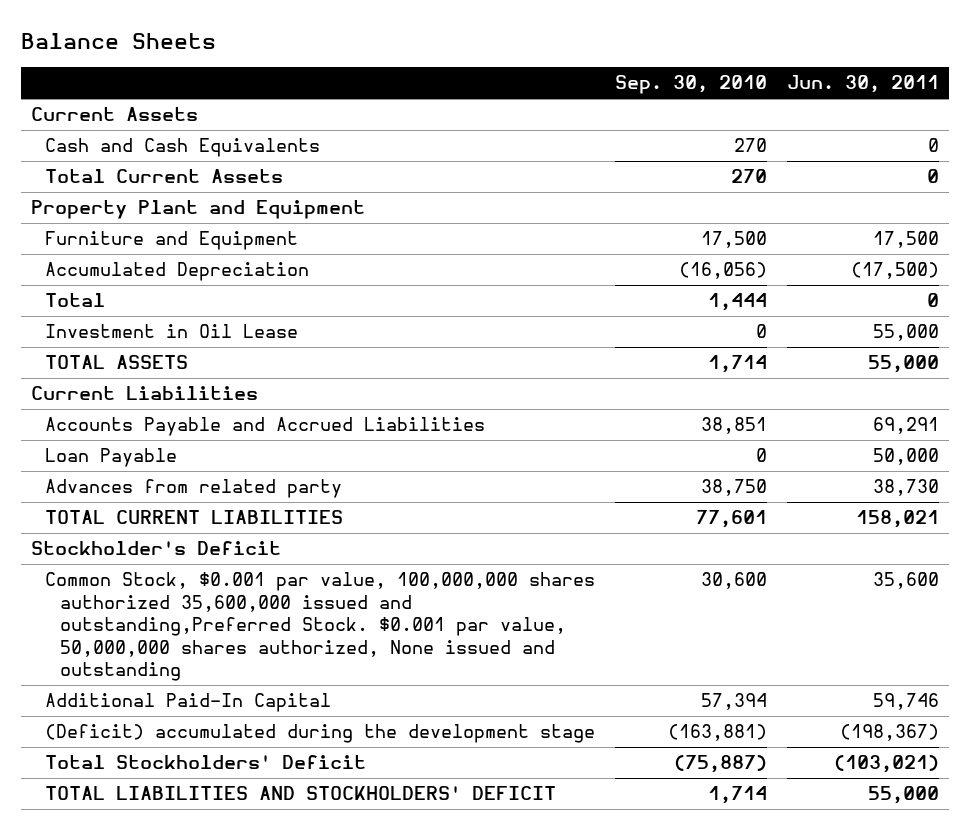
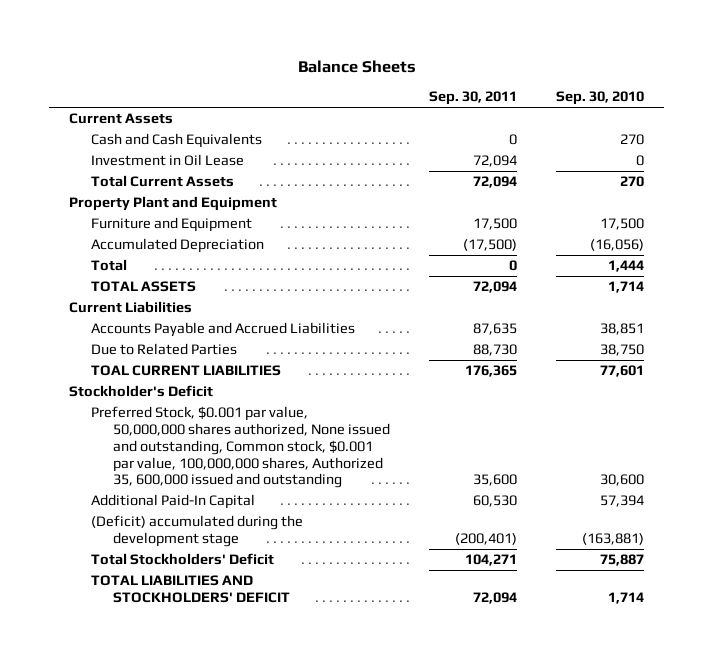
[787,75,940,94] Jun. 30, 2011 -> none
none -> [429,91,518,106] Sep. 30, 2011
[45,324,299,339] Investment in Oil Lease -> [91,154,245,167] Investment in Oil Lease
[45,448,178,468] Loan Payable -> none
[45,479,343,499] Advances from related party -> [91,343,238,356] Due to Related Parties
[45,510,344,525] TOTAL CURRENT LIABILITIES -> [91,365,282,377] TOAL CURRENT LIABILITIES
[45,572,596,682] Common Stock, $0.001 par value, 100,000,000 shares authorized 35,600,000 issued and outstanding,Preferred Stock. $0.001 par value, 50,000,000 shares authorized, None issued and outstanding -> [91,406,391,489] Preferred Stock, $0.001 par value, 50,000,000 shares authorized, None issued and outstanding, Common stock, $0.001 par value, 100,000,000 shares, Authorized 35, 600,000 issued and outstanding
[674,755,768,774] (75,887) -> [600,554,645,567] 75,887

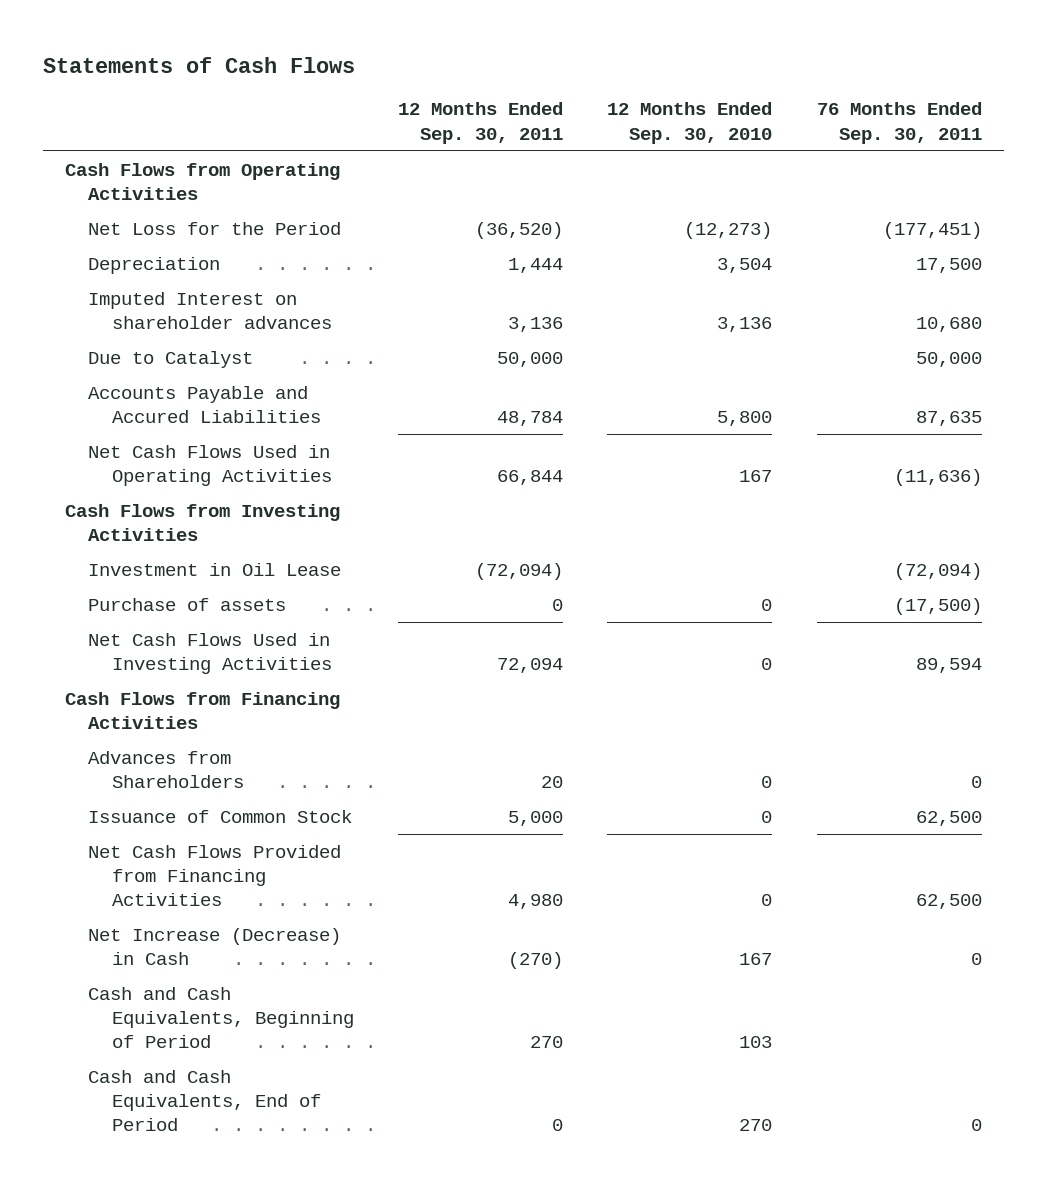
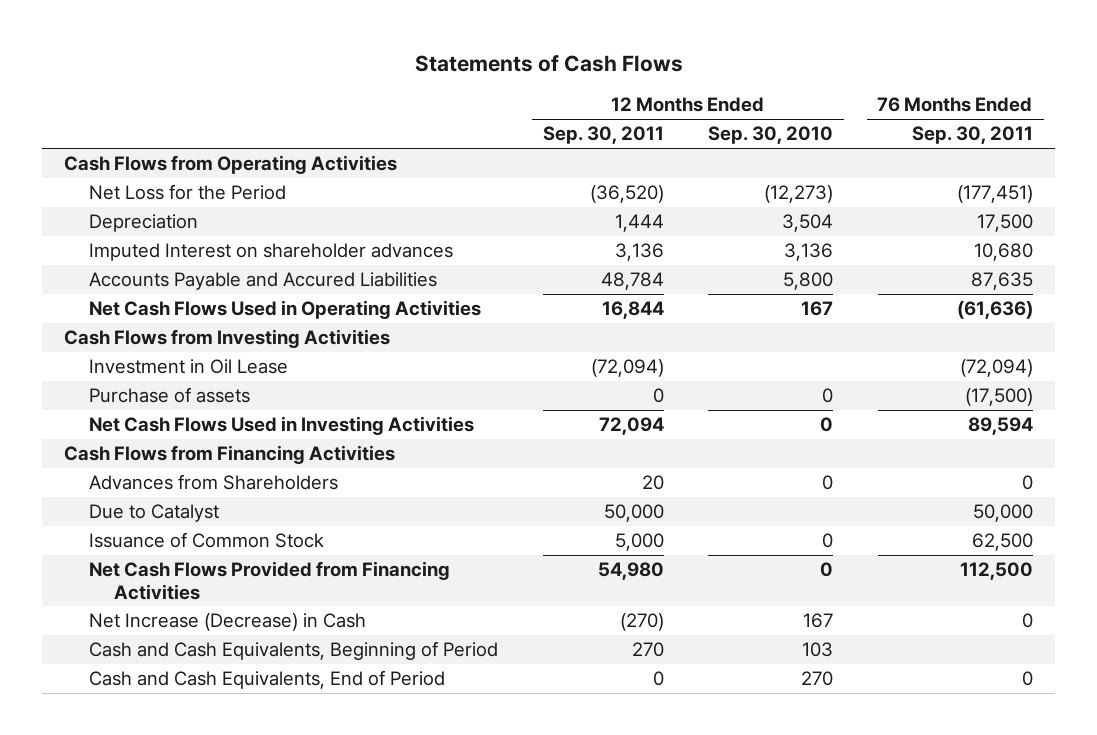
[497,470,564,486] 66,844 -> [601,301,664,320] 16,844
[893,469,982,487] (11,636) -> [956,301,1033,320] (61,636)
[88,350,254,368] Due to Catalyst -> [89,504,220,523] Due to Catalyst
[508,894,564,910] 4,980 -> [597,562,664,581] 54,980
[915,894,982,910] 62,500 -> [959,562,1033,581] 112,500

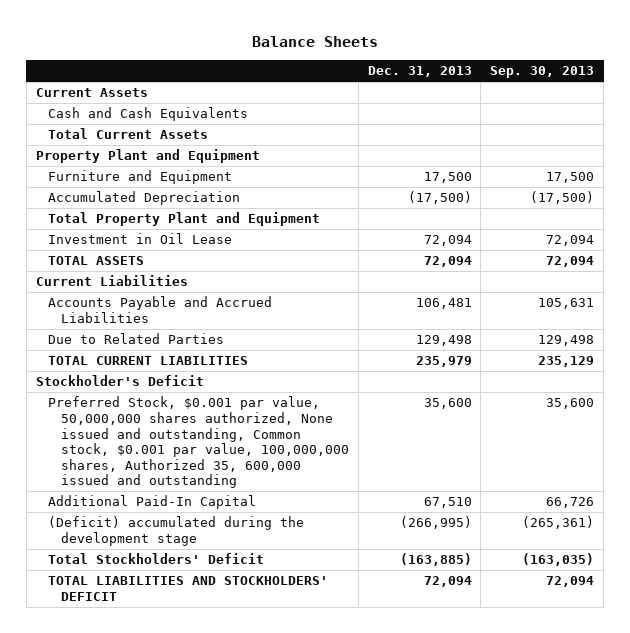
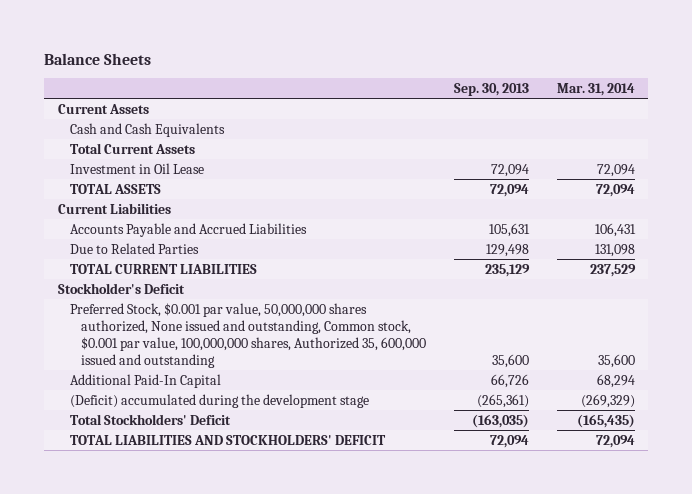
[367,66,472,78] Dec. 31, 2013 -> none
none -> [556,82,635,96] Mar. 31, 2014
[35,149,260,164] Property Plant and Equipment -> none
[48,170,233,185] Furniture and Equipment -> none
[48,191,241,206] Accumulated Depreciation -> none
[48,212,321,227] Total Property Plant and Equipment -> none

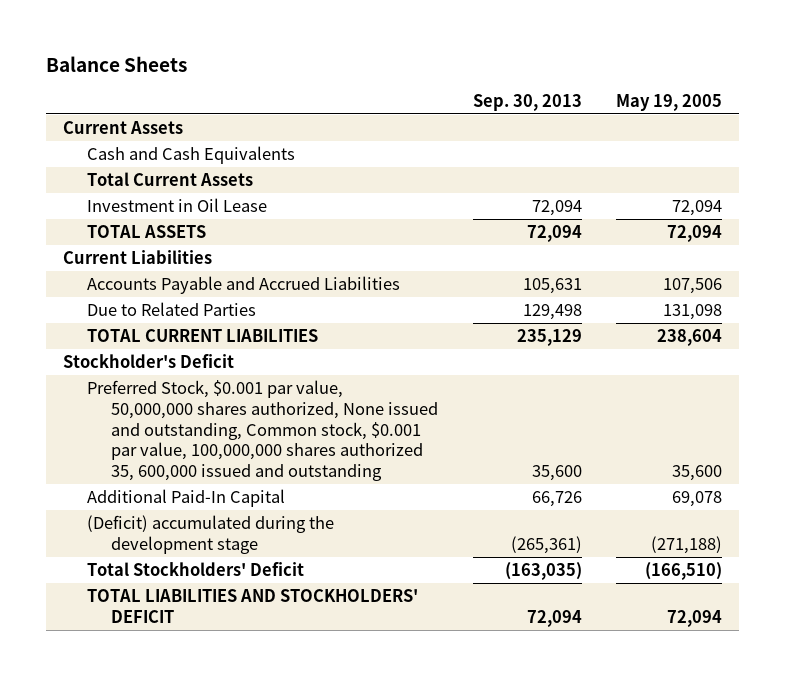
[556,82,635,96] Mar. 31, 2014 -> none
none -> [615,93,722,111] May 19, 2005
[69,302,427,368] Preferred Stock, $0.001 par value, 50,000,000 shares authorized, None issued and outstanding, Common stock, $0.001 par value, 100,000,000 shares, Authorized 35, 600,000 issued and outstanding -> [87,379,439,482] Preferred Stock, $0.001 par value, 50,000,000 shares authorized, None issued and outstanding, Common stock, $0.001 par value, 100,000,000 shares authorized 35, 600,000 issued and outstanding

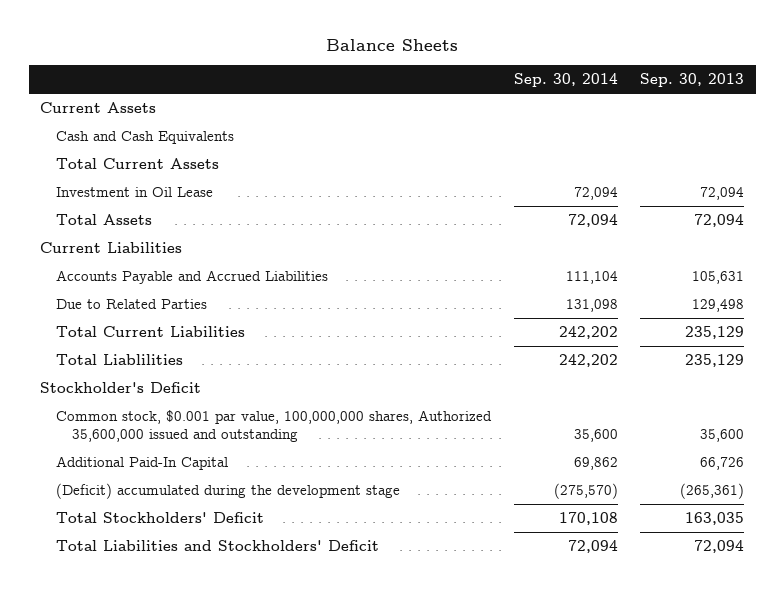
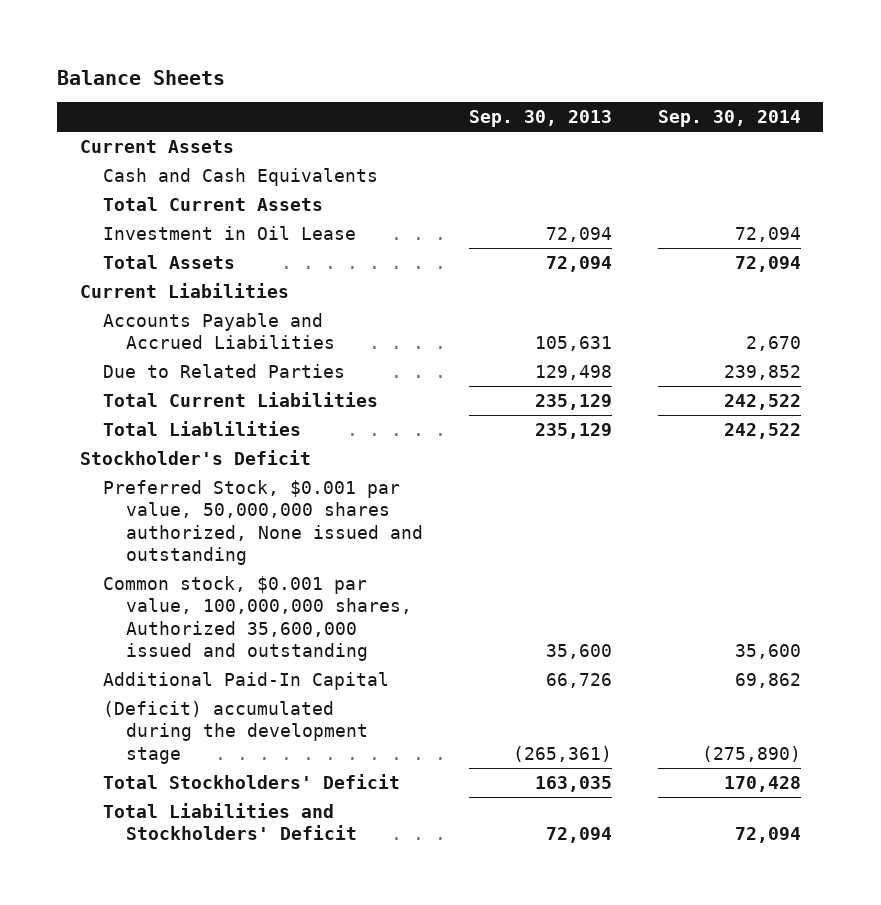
[565,270,618,284] 111,104 -> [745,336,801,352] 2,670
[565,298,618,312] 131,098 -> [723,364,801,380] 239,852
[558,325,618,339] 242,202 -> [723,393,801,410] 242,522
[558,353,618,367] 242,202 -> [723,422,801,439] 242,522
none -> [103,479,424,566] Preferred Stock, $0.001 par value, 50,000,000 shares authorized, None issued and outstanding
[553,482,618,499] (275,570) -> [701,745,801,762] (275,890)
[558,511,618,525] 170,108 -> [723,775,801,792] 170,428

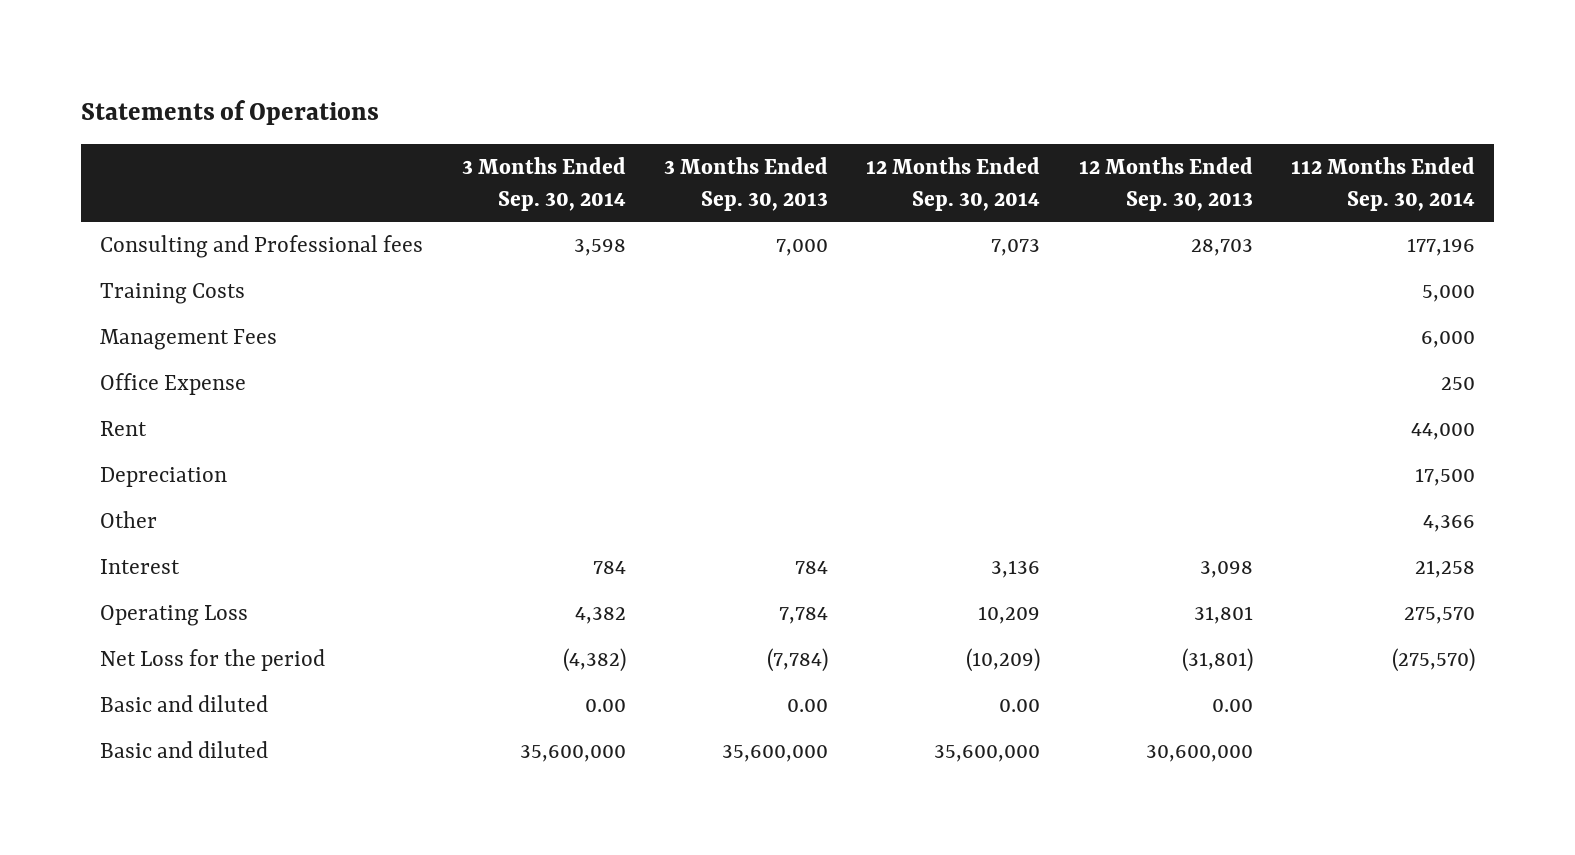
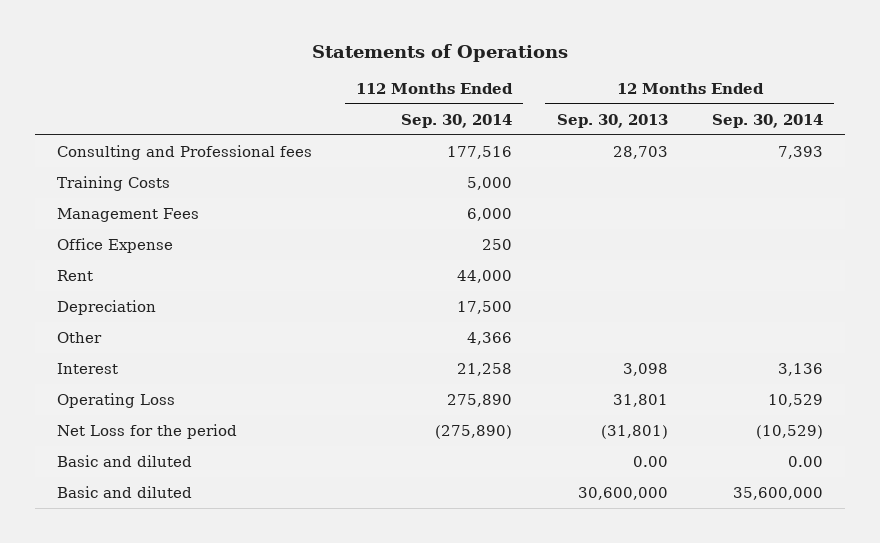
[461,157,626,211] 3 Months Ended Sep. 30, 2014 -> none
[663,157,828,211] 3 Months Ended Sep. 30, 2013 -> none
[991,238,1041,256] 7,073 -> [777,145,823,159] 7,393
[1406,237,1475,256] 177,196 -> [447,145,513,159] 177,516
[978,605,1041,624] 10,209 -> [767,393,823,407] 10,529
[1403,606,1475,624] 275,570 -> [447,393,513,407] 275,890
[966,647,1041,672] (10,209) -> [755,424,823,439] (10,529)
[1391,647,1475,672] (275,570) -> [435,424,513,439] (275,890)

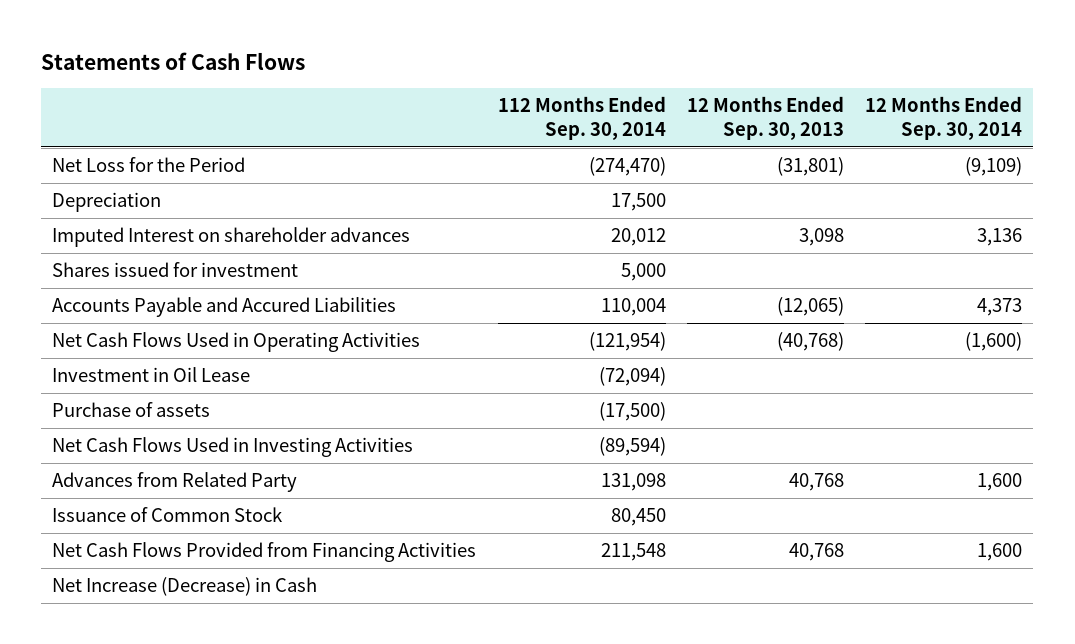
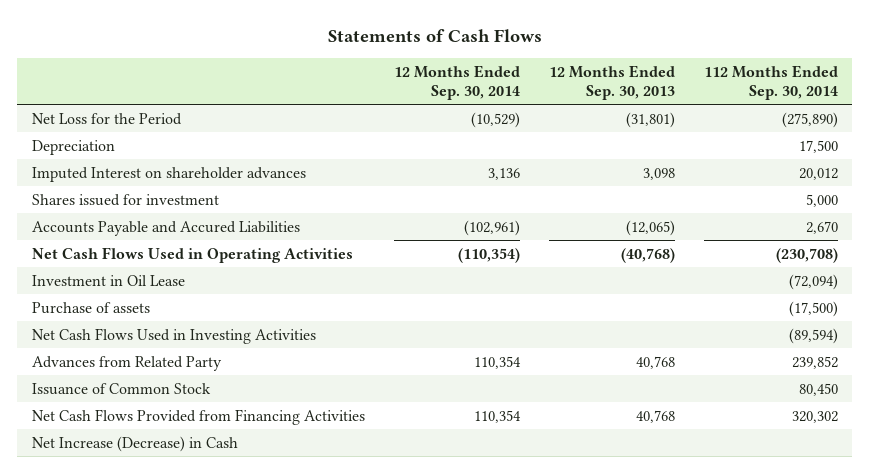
[588,156,666,176] (274,470) -> [781,111,838,128] (275,890)
[965,156,1023,176] (9,109) -> [470,111,520,128] (10,529)
[600,297,666,316] 110,004 -> [805,220,838,234] 2,670
[977,297,1023,316] 4,373 -> [463,219,520,236] (102,961)
[588,331,666,351] (121,954) -> [775,247,838,263] (230,708)
[965,331,1023,351] (1,600) -> [457,247,520,263] (110,354)
[600,472,666,491] 131,098 -> [791,355,838,369] 239,852
[977,472,1023,491] 1,600 -> [473,355,521,369] 110,354
[600,542,666,561] 211,548 -> [791,410,838,423] 320,302
[977,542,1023,561] 1,600 -> [473,409,521,423] 110,354

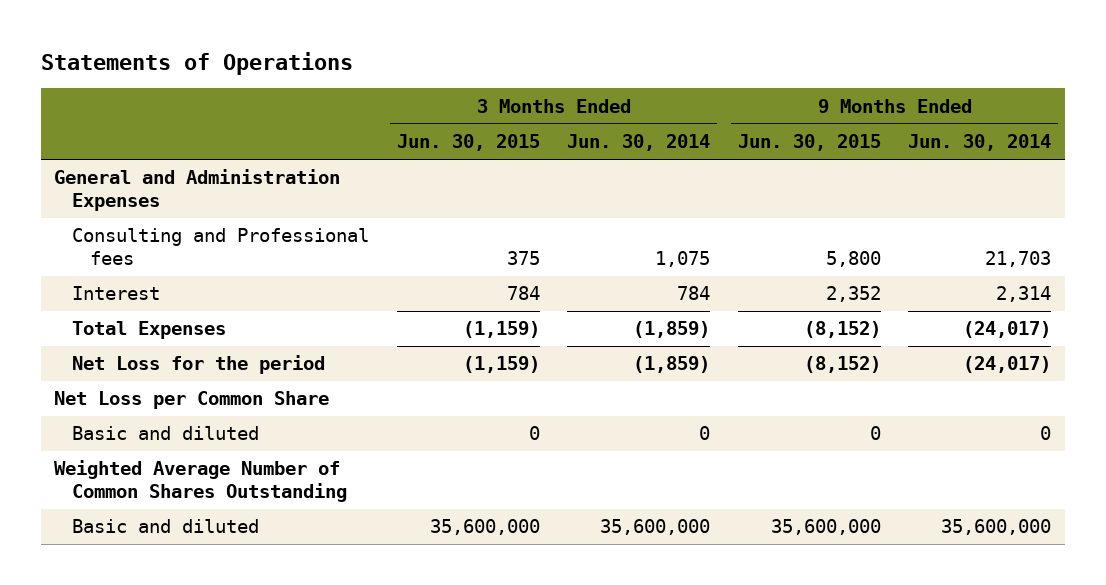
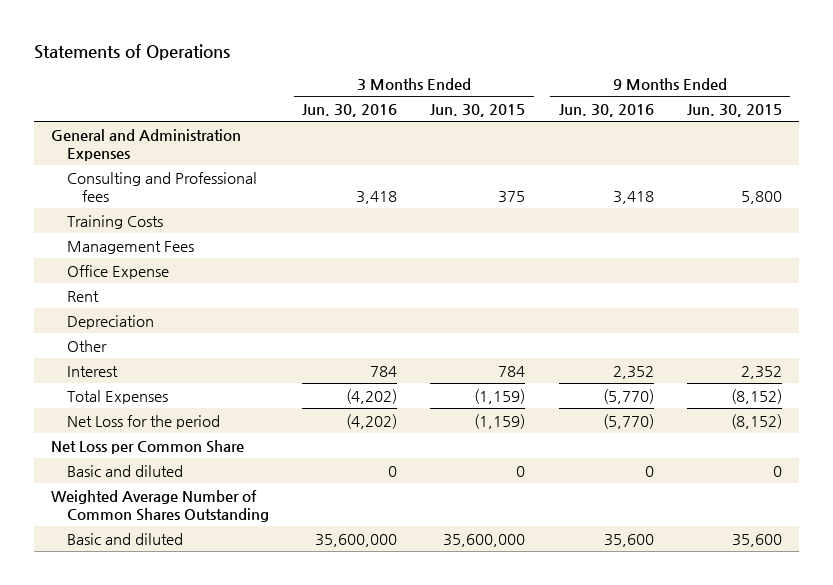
[567,134,711,152] Jun. 30, 2014 -> none
[908,134,1052,152] Jun. 30, 2014 -> none
none -> [301,103,397,117] Jun. 30, 2016
none -> [558,103,654,117] Jun. 30, 2016
none -> [66,214,163,229] Training Costs
none -> [66,240,194,254] Management Fees
none -> [66,264,169,279] Office Expense
none -> [66,290,99,302] Rent
none -> [66,314,154,329] Depreciation
none -> [66,339,107,352] Other
[770,519,881,536] 35,600,000 -> [731,533,782,547] 35,600

